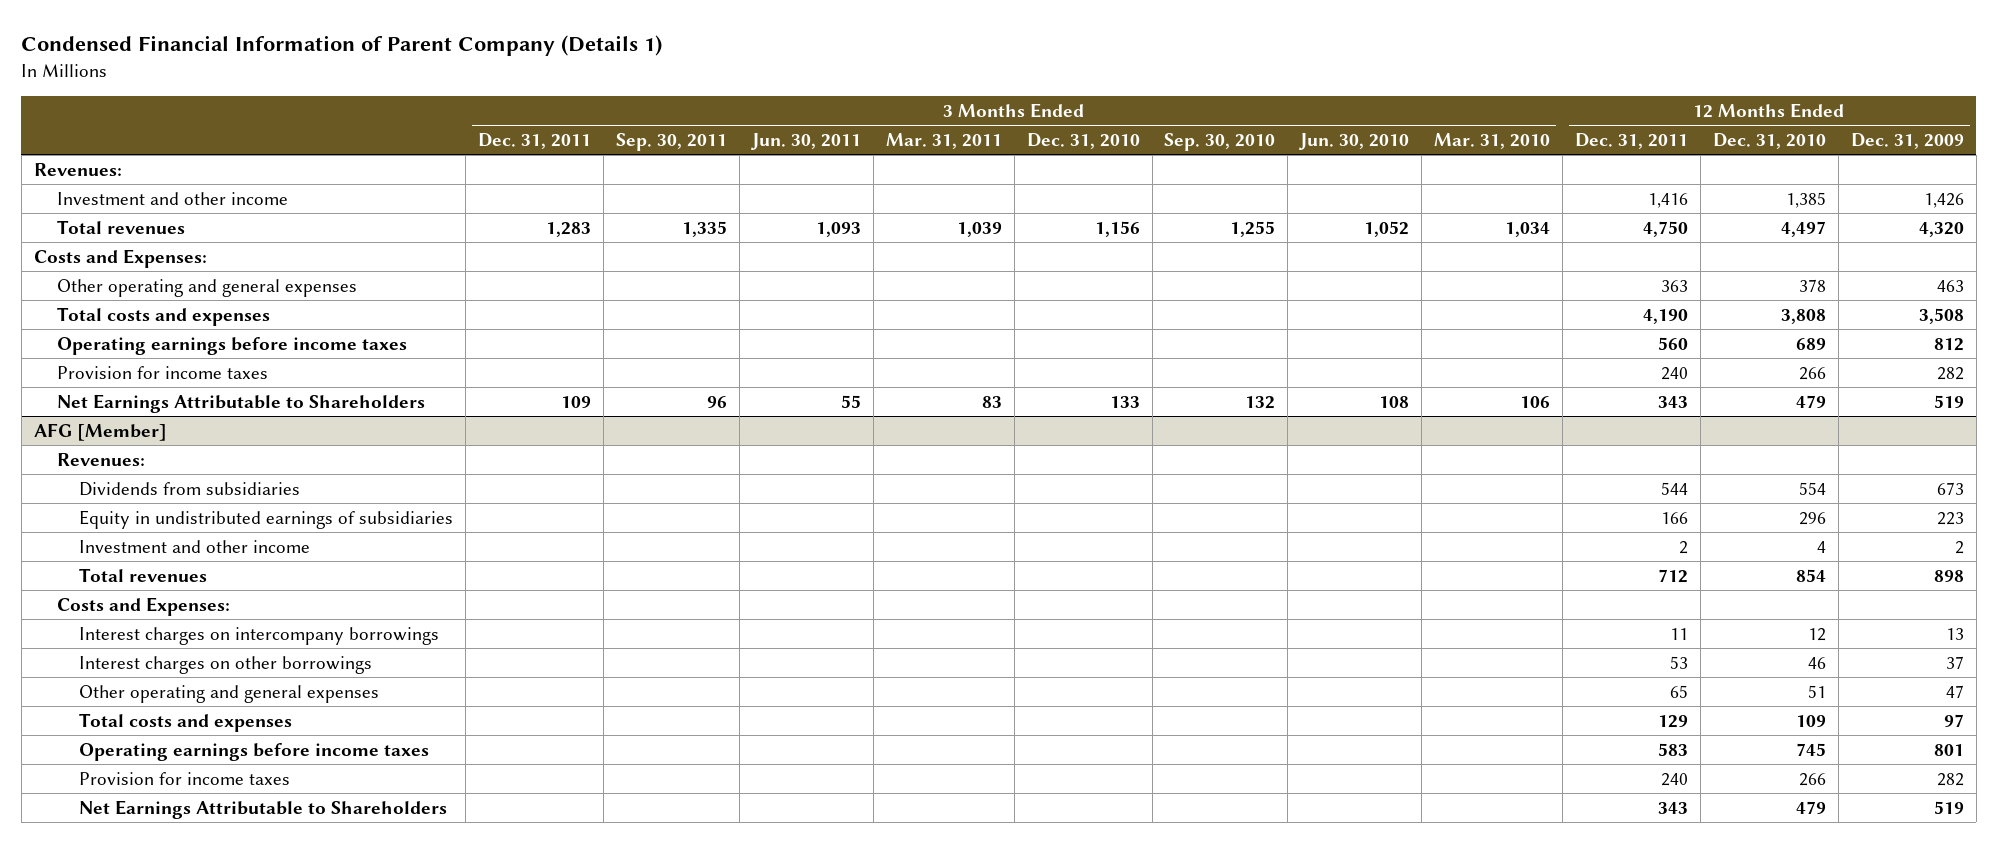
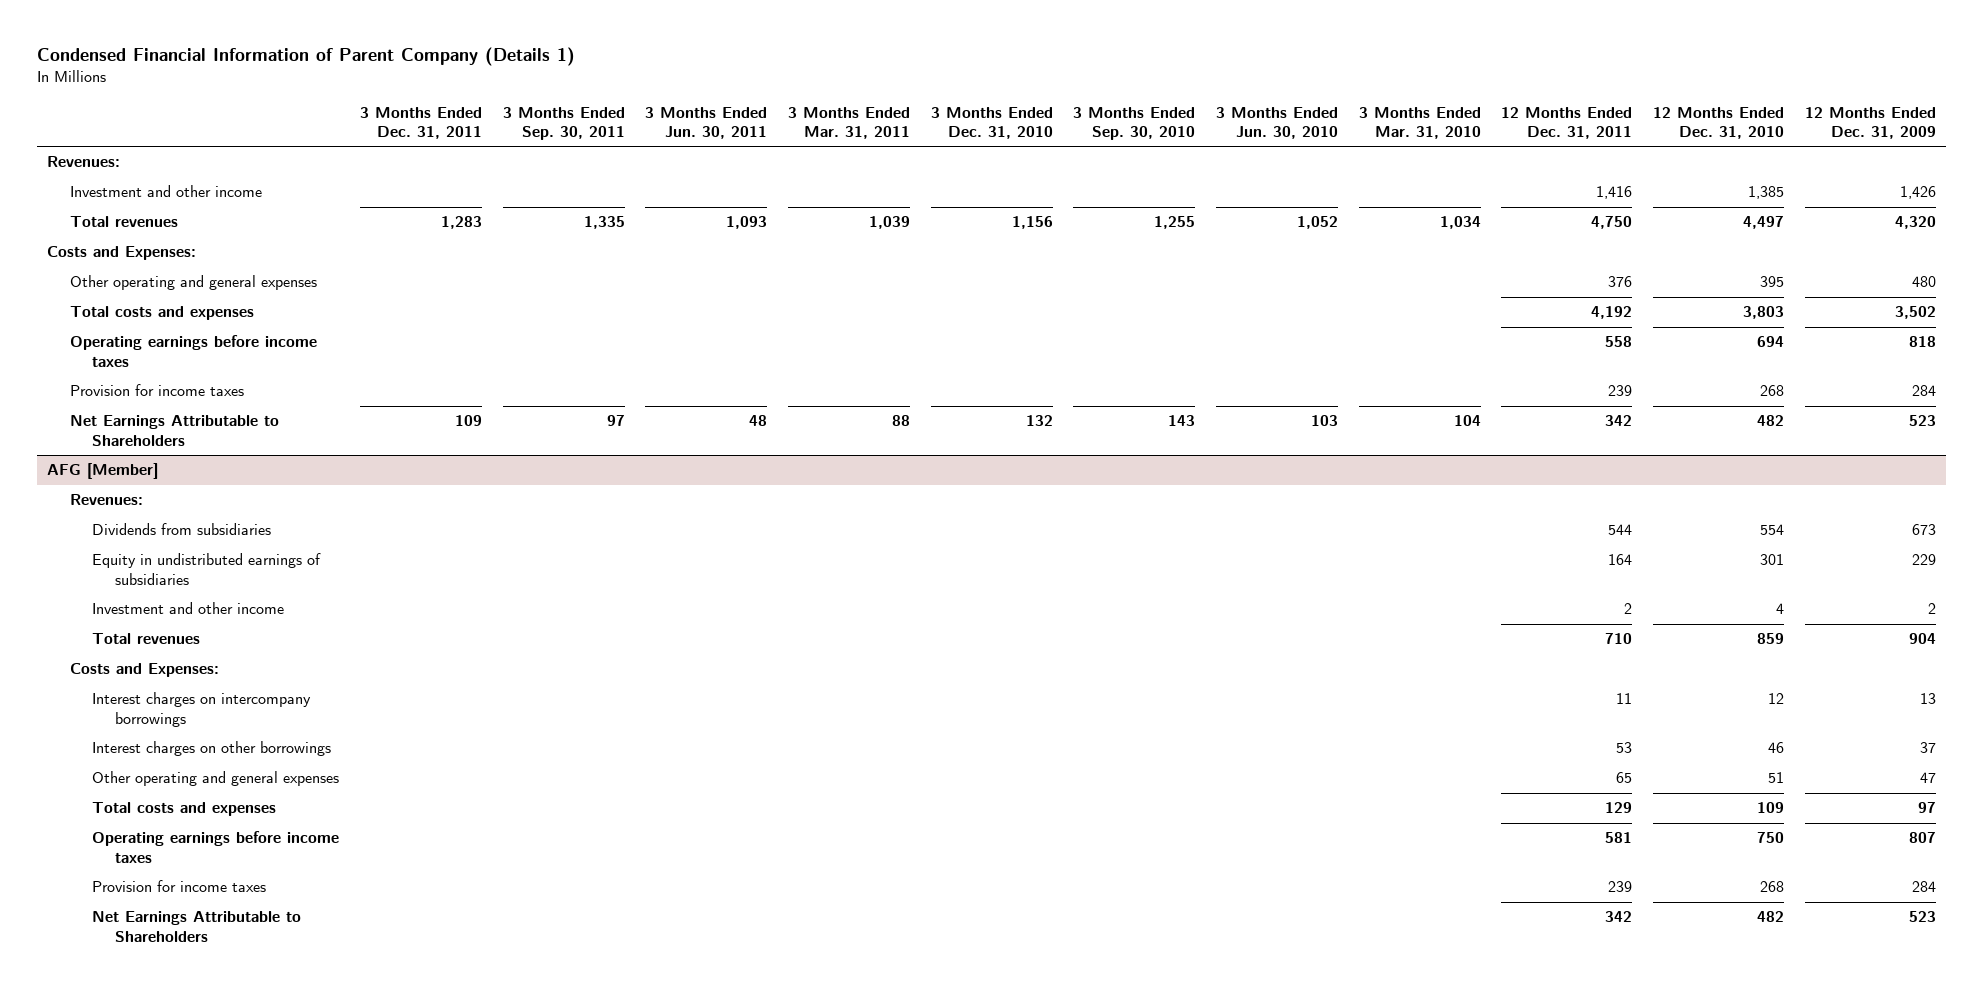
[1661,279,1689,292] 363 -> [1608,276,1633,288] 376
[1798,278,1826,292] 378 -> [1760,276,1785,288] 395
[1936,279,1964,292] 463 -> [1911,276,1936,288] 480
[1643,308,1689,324] 4,190 -> [1591,306,1633,320] 4,192
[1780,308,1826,324] 3,808 -> [1743,306,1785,320] 3,803
[1918,307,1964,324] 3,508 -> [1894,306,1936,320] 3,502
[1658,336,1689,350] 560 -> [1605,336,1633,348] 558
[1795,337,1826,350] 689 -> [1757,336,1785,348] 694
[1933,337,1964,351] 812 -> [1908,336,1936,348] 818
[1661,366,1689,380] 240 -> [1608,385,1633,397] 239
[1798,366,1826,380] 266 -> [1760,385,1785,397] 268
[1936,366,1964,380] 282 -> [1911,385,1936,397] 284
[707,395,728,408] 96 -> [606,415,625,427] 97
[840,394,861,408] 55 -> [749,415,768,427] 48
[981,395,1002,408] 83 -> [891,415,910,427] 88
[1109,395,1140,408] 133 -> [1025,415,1053,427] 132
[1245,395,1276,409] 132 -> [1168,415,1196,427] 143
[1379,395,1410,408] 108 -> [1311,415,1339,427] 103
[1520,395,1551,408] 106 -> [1453,415,1481,427] 104
[1658,395,1689,408] 343 -> [1605,415,1633,427] 342
[1795,394,1826,408] 479 -> [1757,415,1785,427] 482
[1933,394,1964,408] 519 -> [1908,415,1936,427] 523
[1661,511,1689,524] 166 -> [1608,554,1633,566] 164
[1798,511,1826,525] 296 -> [1760,554,1785,566] 301
[1936,511,1964,525] 223 -> [1911,554,1936,566] 229
[1658,568,1689,583] 712 -> [1605,633,1633,645] 710
[1795,568,1826,582] 854 -> [1757,633,1785,645] 859
[1933,569,1964,582] 898 -> [1908,633,1936,645] 904
[1658,742,1689,756] 583 -> [1605,832,1633,844] 581
[1795,742,1826,756] 745 -> [1757,832,1785,844] 750
[1933,743,1964,756] 801 -> [1908,832,1936,844] 807
[1661,772,1689,786] 240 -> [1608,881,1633,893] 239
[1798,772,1826,786] 266 -> [1760,881,1785,893] 268
[1936,772,1964,786] 282 -> [1911,881,1936,893] 284
[1658,801,1689,814] 343 -> [1605,911,1633,923] 342
[1795,800,1826,814] 479 -> [1757,911,1785,923] 482
[1933,800,1964,814] 519 -> [1908,911,1936,923] 523

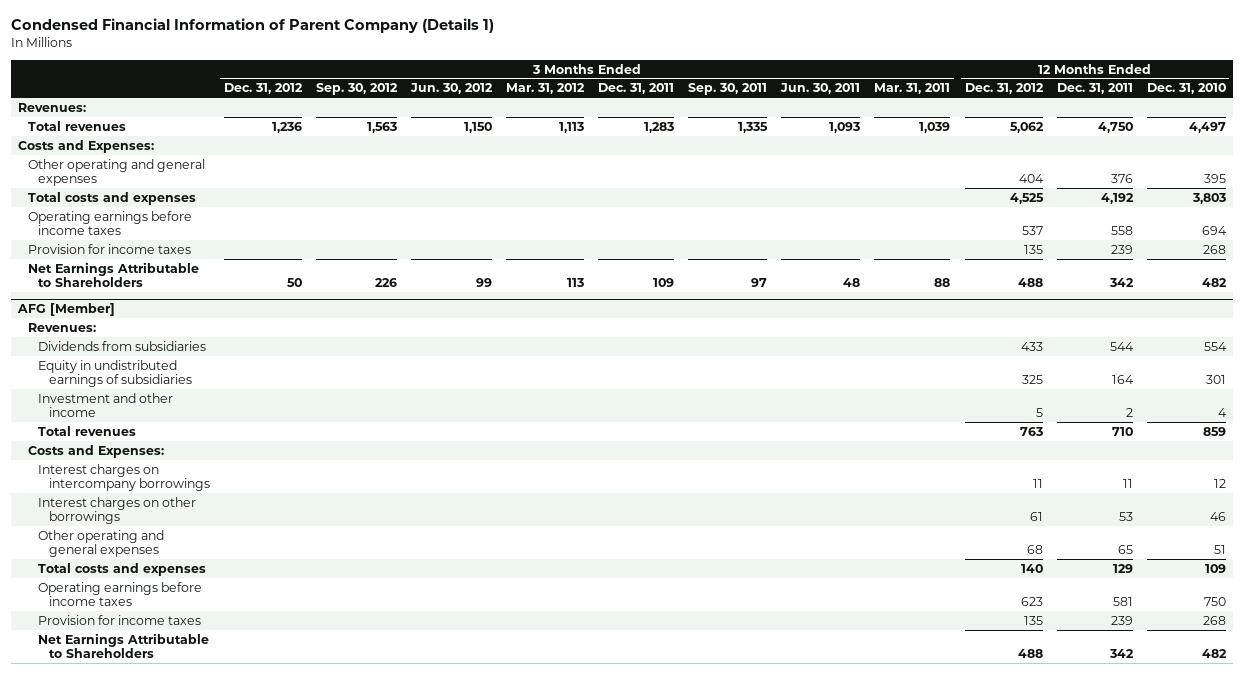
[930,106,1053,139] 3 Months Ended Dec. 31, 2010 -> none
[1073,106,1196,140] 3 Months Ended Sep. 30, 2010 -> none
[1216,106,1339,139] 3 Months Ended Jun. 30, 2010 -> none
[1358,106,1481,139] 3 Months Ended Mar. 31, 2010 -> none
[1804,106,1936,139] 12 Months Ended Dec. 31, 2009 -> none
none -> [223,83,303,95] Dec. 31, 2012
none -> [315,83,398,96] Sep. 30, 2012
none -> [410,83,494,95] Jun. 30, 2012
none -> [506,83,586,95] Mar. 31, 2012
none -> [964,83,1044,95] Dec. 31, 2012
[69,185,262,198] Investment and other income -> none

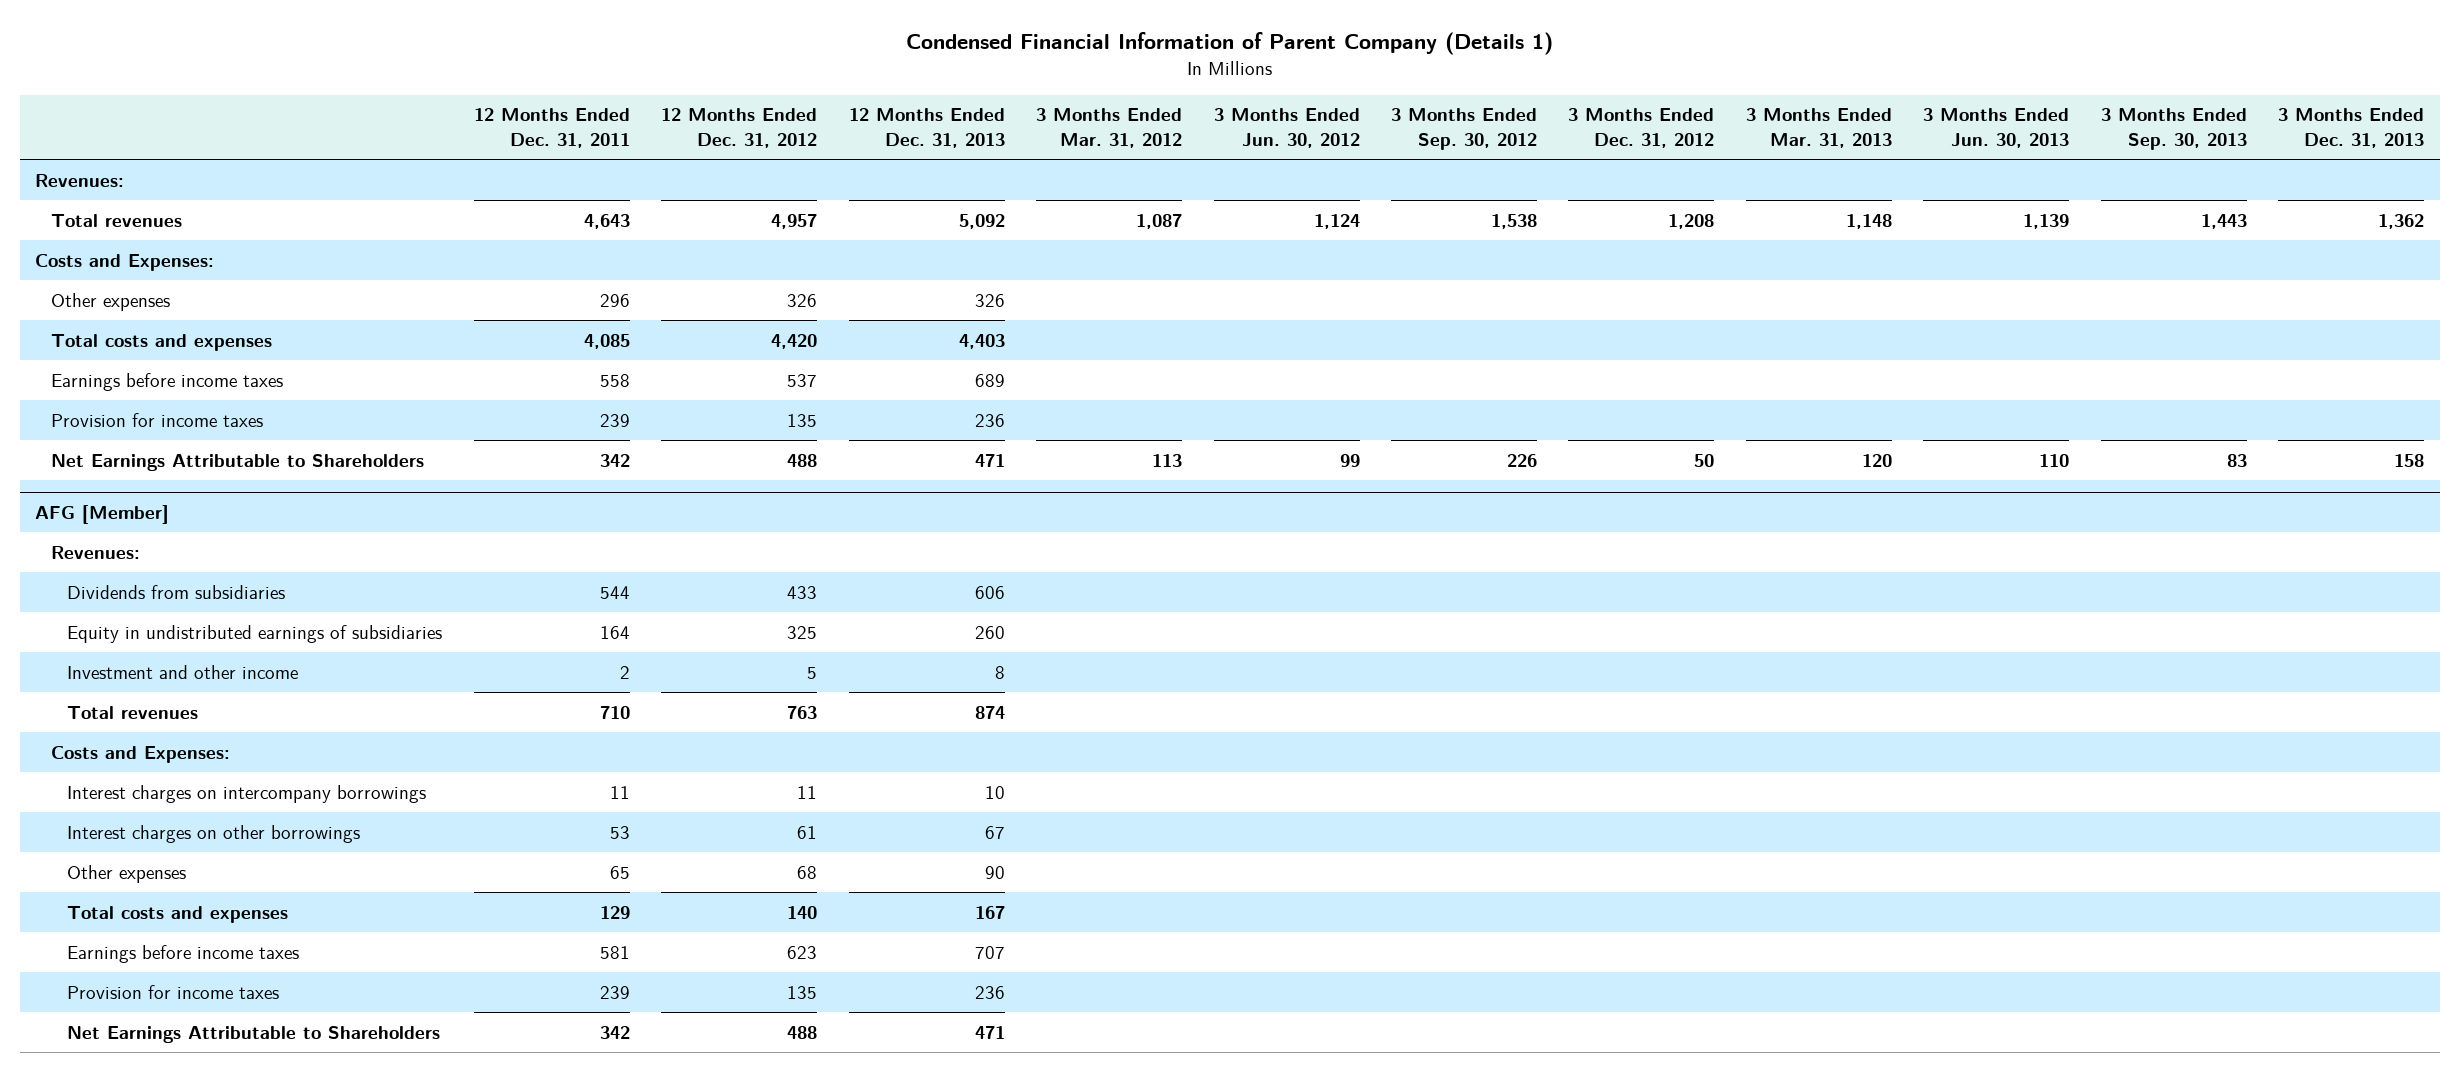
[598,83,675,95] Dec. 31, 2011 -> none
[688,83,768,96] Sep. 30, 2011 -> none
[780,83,861,95] Jun. 30, 2011 -> none
[874,83,951,95] Mar. 31, 2011 -> none
[1146,83,1226,95] Dec. 31, 2010 -> none
none -> [848,108,1005,149] 12 Months Ended Dec. 31, 2013
none -> [1745,108,1892,149] 3 Months Ended Mar. 31, 2013
none -> [1923,108,2070,149] 3 Months Ended Jun. 30, 2013
none -> [2100,108,2247,151] 3 Months Ended Sep. 30, 2013
none -> [2278,108,2425,149] 3 Months Ended Dec. 31, 2013
[271,121,302,133] 1,236 -> [1668,213,1715,229] 1,208
[366,121,397,133] 1,563 -> [1491,213,1538,229] 1,538
[464,121,493,133] 1,150 -> [1313,213,1360,229] 1,124
[559,121,585,133] 1,113 -> [1136,213,1183,229] 1,087
[1009,121,1044,133] 5,062 -> [771,213,818,229] 4,957
[1097,121,1133,133] 4,750 -> [583,213,630,229] 4,643
[28,158,206,187] Other operating and general expenses -> [51,292,171,311] Other expenses
[1018,174,1044,184] 404 -> [787,293,818,307] 326
[1110,174,1133,184] 376 -> [599,293,630,307] 296
[1009,192,1044,204] 4,525 -> [771,333,818,349] 4,420
[1100,192,1134,204] 4,192 -> [583,333,630,349] 4,085
[28,210,193,236] Operating earnings before income taxes -> [51,372,284,391] Earnings before income taxes
[38,529,165,558] Other operating and general expenses -> [67,864,187,883] Other expenses
[38,581,203,607] Operating earnings before income taxes -> [67,944,300,963] Earnings before income taxes

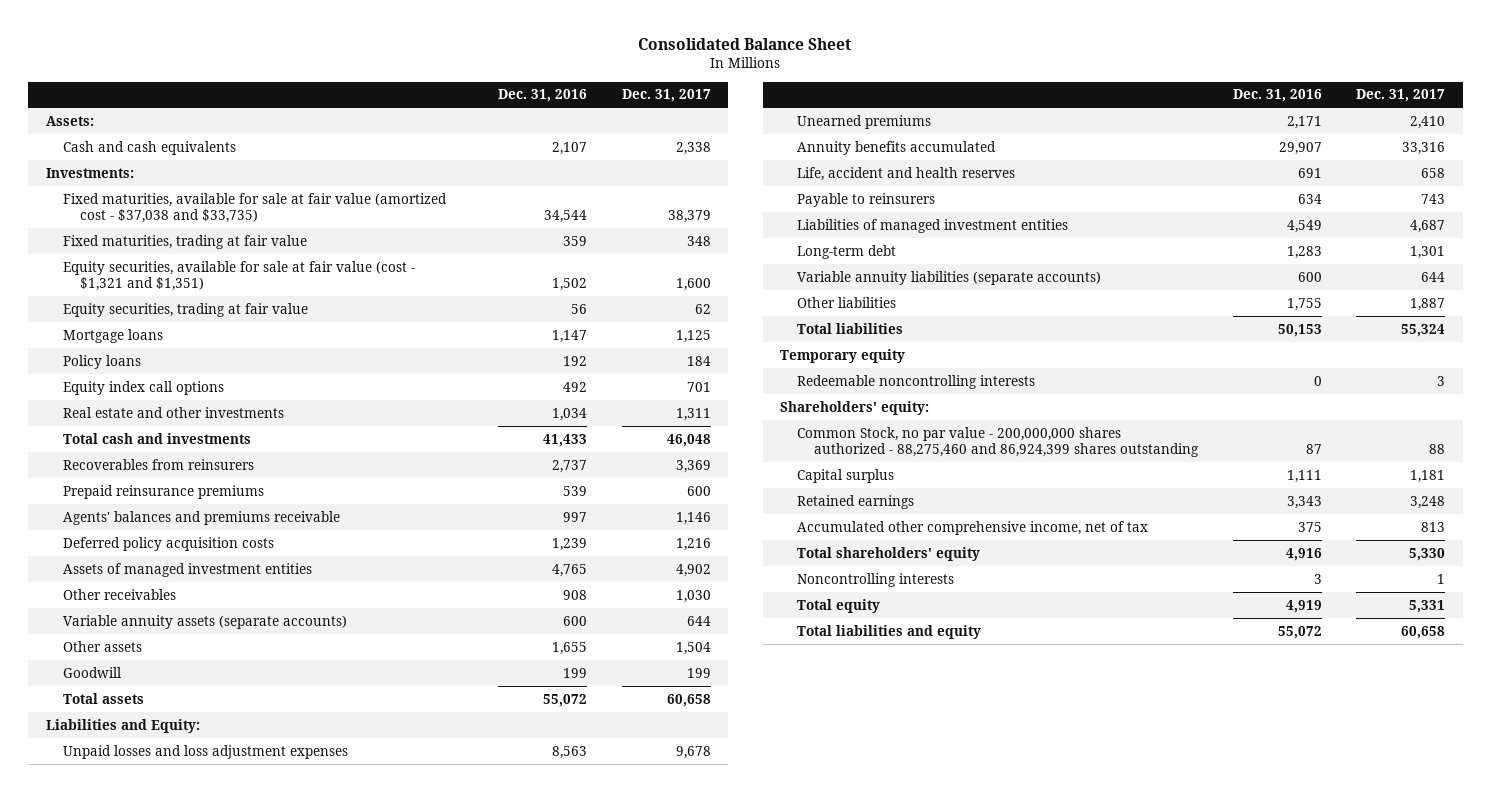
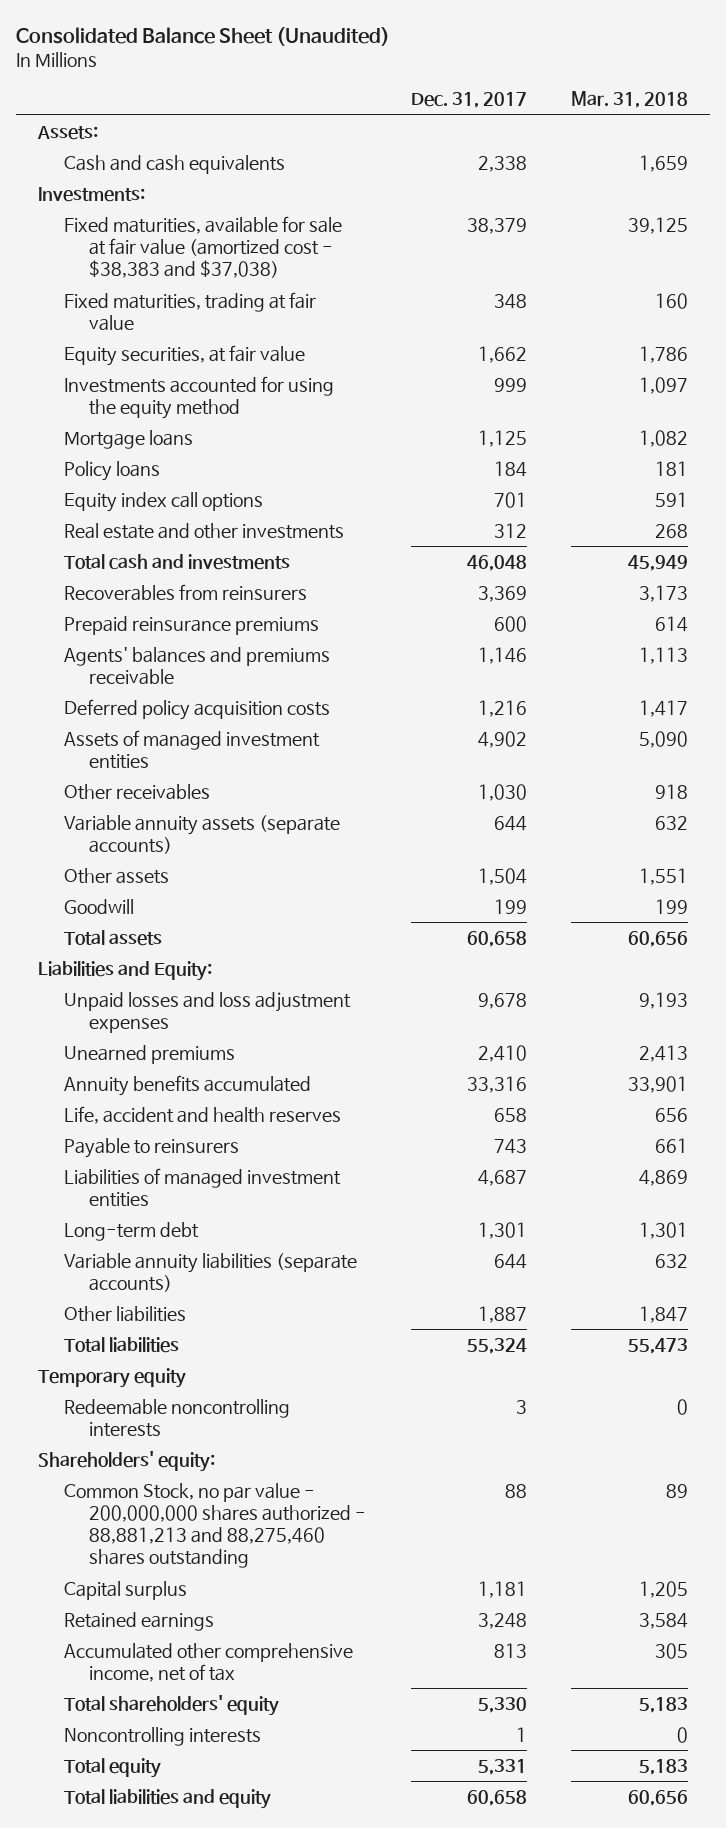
[638,37,852,50] Consolidated Balance Sheet -> [16,26,391,46] Consolidated Balance Sheet (Unaudited)
[498,89,588,103] Dec. 31, 2016 -> none
none -> [570,91,688,109] Mar. 31, 2018
[62,192,447,223] Fixed maturities, available for sale at fair value (amortized cost - $37,038 and $33,735) -> [63,215,342,279] Fixed maturities, available for sale at fair value (amortized cost - $38,383 and $37,038)
[62,260,415,291] Equity securities, available for sale at fair value (cost - $1,321 and $1,351) -> none
[62,302,308,317] Equity securities, trading at fair value -> [63,344,305,366] Equity securities, at fair value
[695,303,712,314] 62 -> [477,345,527,363] 1,662
none -> [63,375,334,419] Investments accounted for using the equity method
[676,407,712,421] 1,311 -> [493,522,527,538] 312
[796,426,1199,457] Common Stock, no par value - 200,000,000 shares authorized - 88,275,460 and 86,924,399 shares outstanding -> [63,1482,367,1569] Common Stock, no par value - 200,000,000 shares authorized - 88,881,213 and 88,275,460 shares outstanding

